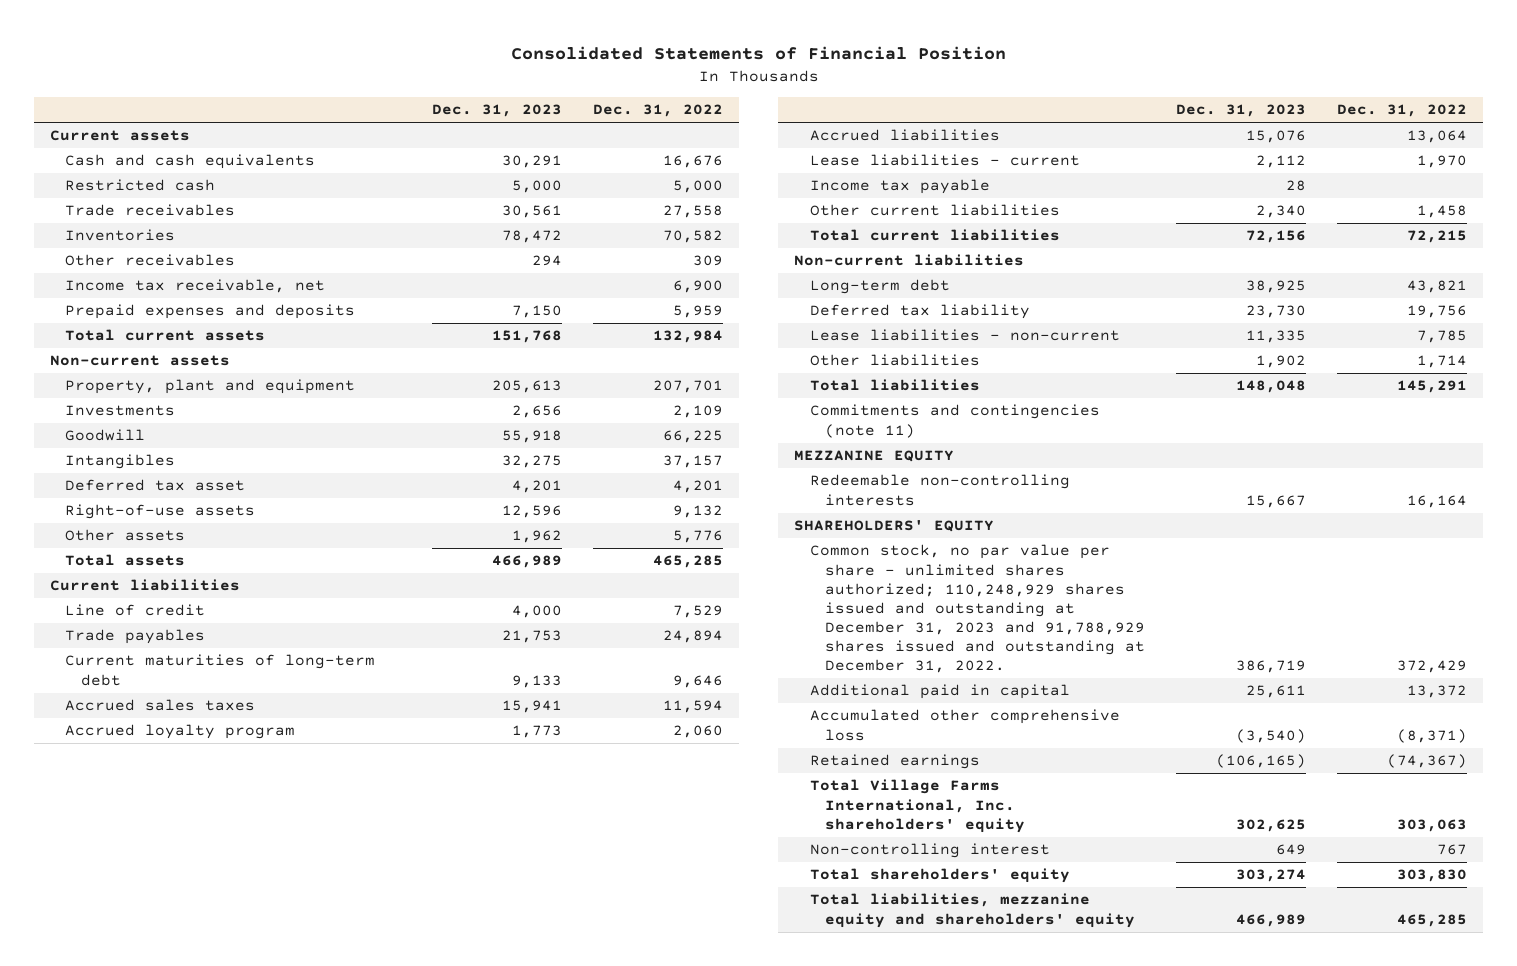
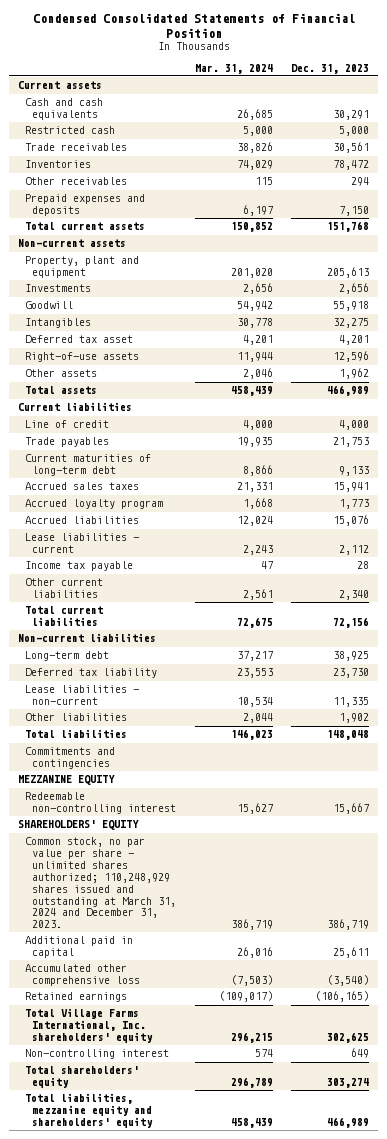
[510,46,1006,61] Consolidated Statements of Financial Position -> [32,13,355,38] Condensed Consolidated Statements of Financial Position
[593,104,724,118] Dec. 31, 2022 -> none
none -> [194,63,273,74] Mar. 31, 2024
[65,279,326,294] Income tax receivable, net -> none
[809,404,1100,438] Commitments and contingencies (note 11) -> [25,747,116,770] Commitments and contingencies
[809,474,1070,506] Redeemable non-controlling interests -> [25,792,177,815] Redeemable non-controlling interest
[809,544,1146,673] Common stock, no par value per share - unlimited shares authorized; 110,248,929 shares issued and outstanding at December 31, 2023 and 91,788,929 shares issued and outstanding at December 31, 2022. -> [25,837,177,929] Common stock, no par value per share - unlimited shares authorized; 110,248,929 shares issued and outstanding at March 31, 2024 and December 31, 2023.

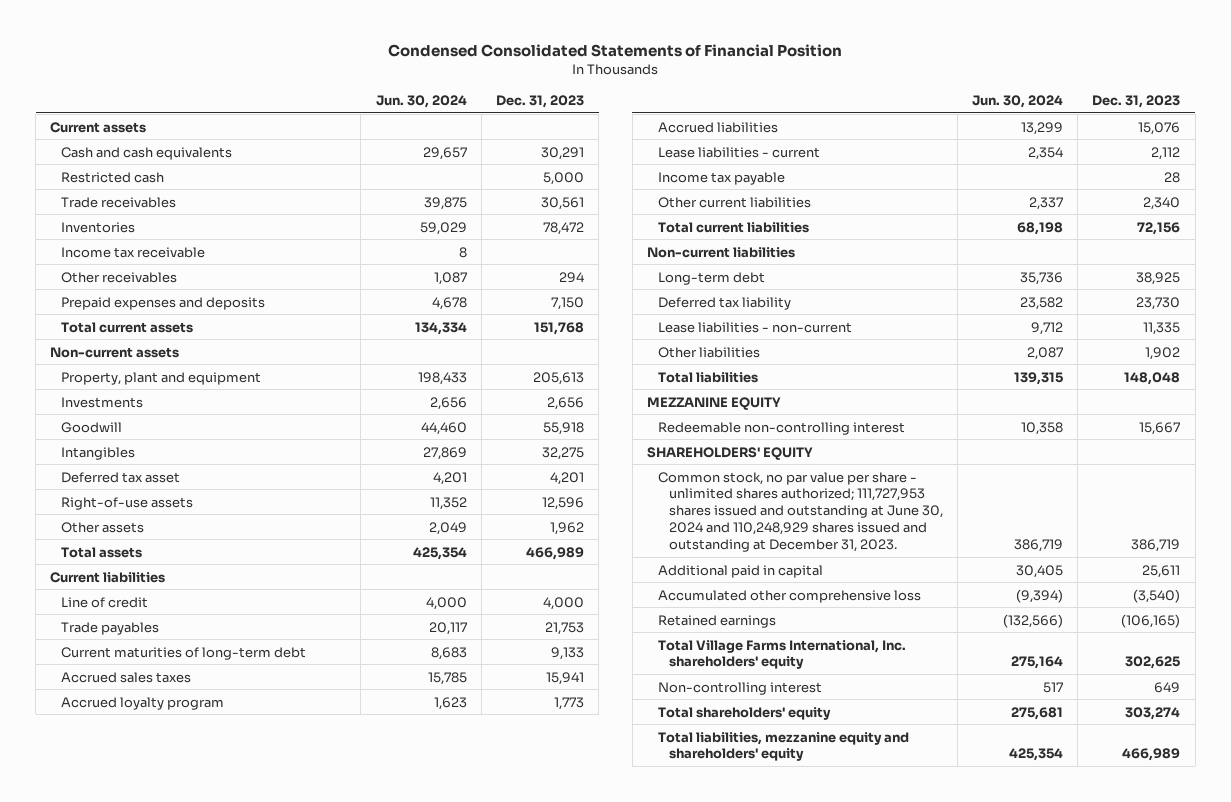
[194,63,273,74] Mar. 31, 2024 -> none
none -> [375,94,467,108] Jun. 30, 2024
none -> [61,246,206,258] Income tax receivable
[25,747,116,770] Commitments and contingencies -> none
[25,837,177,929] Common stock, no par value per share - unlimited shares authorized; 110,248,929 shares issued and outstanding at March 31, 2024 and December 31, 2023. -> [657,471,943,552] Common stock, no par value per share - unlimited shares authorized; 111,727,953 shares issued and outstanding at June 30, 2024 and 110,248,929 shares issued and outstanding at December 31, 2023.

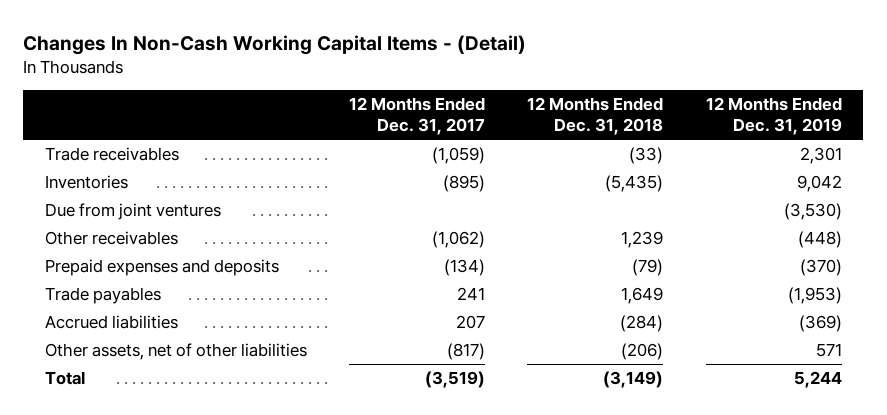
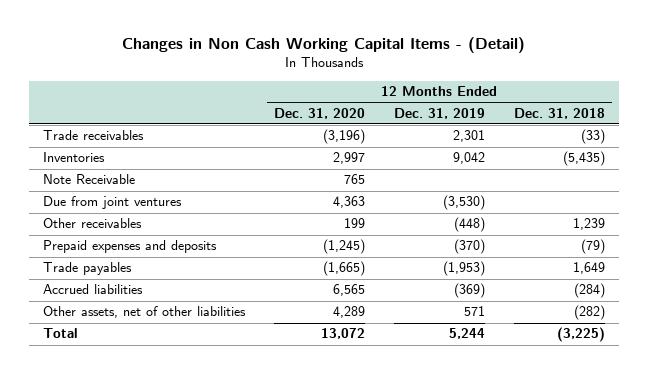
[23,34,527,55] Changes In Non-Cash Working Capital Items - (Detail) -> [121,37,525,54] Changes in Non Cash Working Capital Items - (Detail)
[349,97,486,136] 12 Months Ended Dec. 31, 2017 -> none
none -> [273,107,365,119] Dec. 31, 2020
none -> [43,174,136,185] Note Receivable
[621,343,664,361] (206) -> [573,305,605,321] (282)
[603,371,664,389] (3,149) -> [556,327,605,343] (3,225)

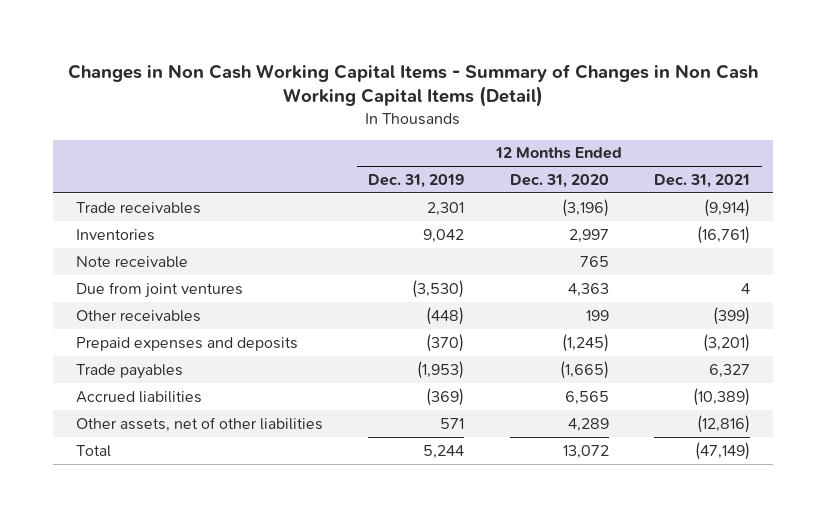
[121,37,525,54] Changes in Non Cash Working Capital Items - (Detail) -> [68,63,759,108] Changes in Non Cash Working Capital Items - Summary of Changes in Non Cash Working Capital Items (Detail)
[513,107,605,119] Dec. 31, 2018 -> none
none -> [654,173,751,188] Dec. 31, 2021
[43,174,136,185] Note Receivable -> [75,255,188,268] Note receivable

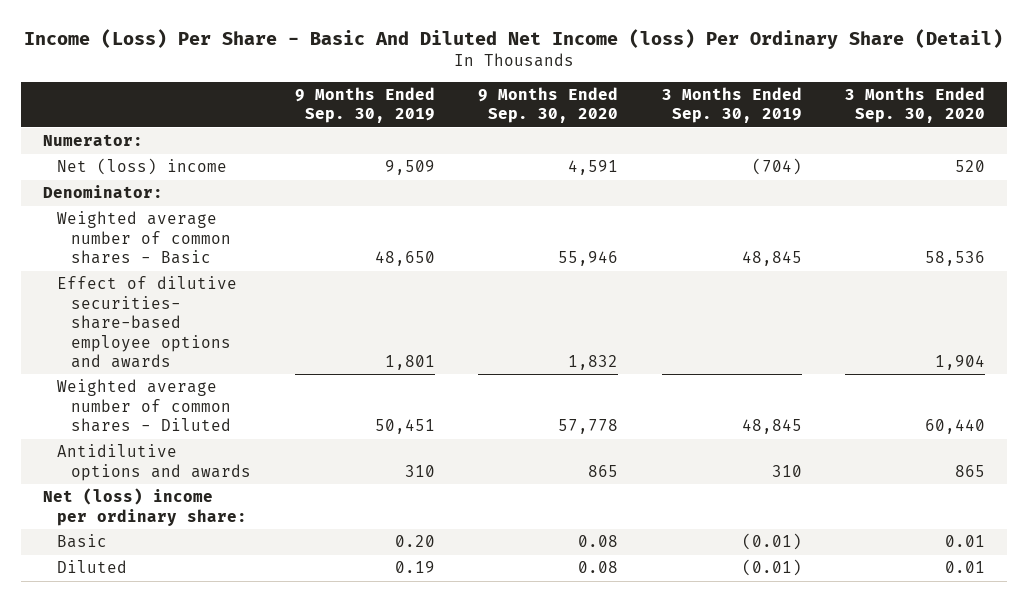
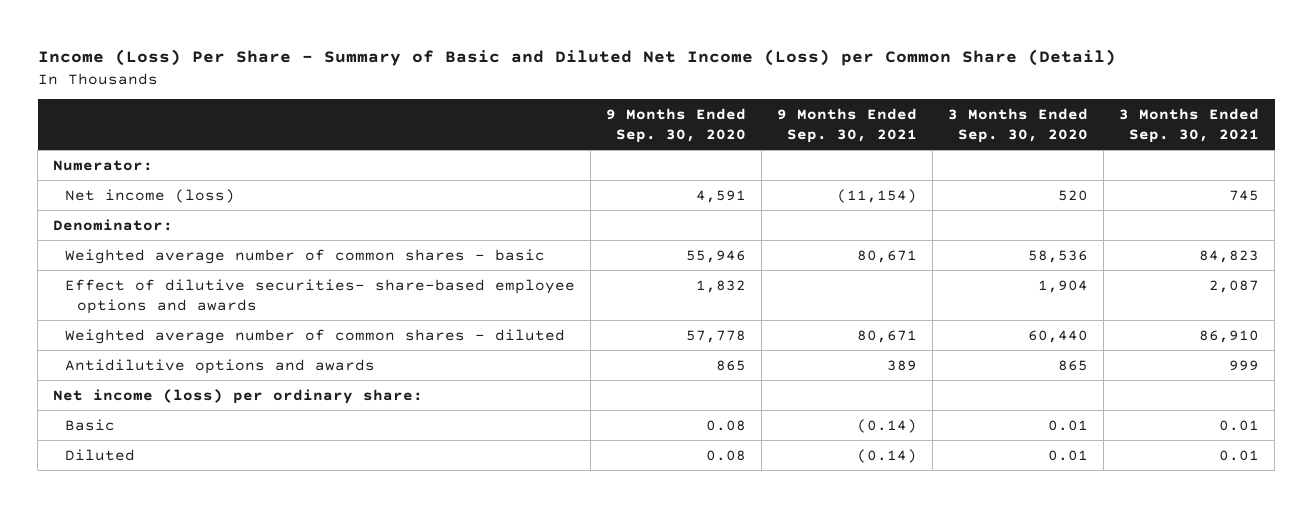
[24,29,1004,50] Income (Loss) Per Share - Basic And Diluted Net Income (loss) Per Ordinary Share (Detail) -> [37,49,1116,67] Income (Loss) Per Share - Summary of Basic and Diluted Net Income (Loss) per Common Share (Detail)
[294,86,435,124] 9 Months Ended Sep. 30, 2019 -> none
[661,86,802,124] 3 Months Ended Sep. 30, 2019 -> none
none -> [777,107,918,144] 9 Months Ended Sep. 30, 2021
none -> [1119,107,1260,144] 3 Months Ended Sep. 30, 2021
[56,158,227,176] Net (loss) income -> [65,188,236,203] Net income (loss)
[56,211,232,265] Weighted average number of common shares - Basic -> [65,248,546,264] Weighted average number of common shares - basic
[56,379,232,433] Weighted average number of common shares - Diluted -> [65,328,566,344] Weighted average number of common shares - diluted
[42,488,247,526] Net (loss) income per ordinary share: -> [53,388,424,404] Net income (loss) per ordinary share:

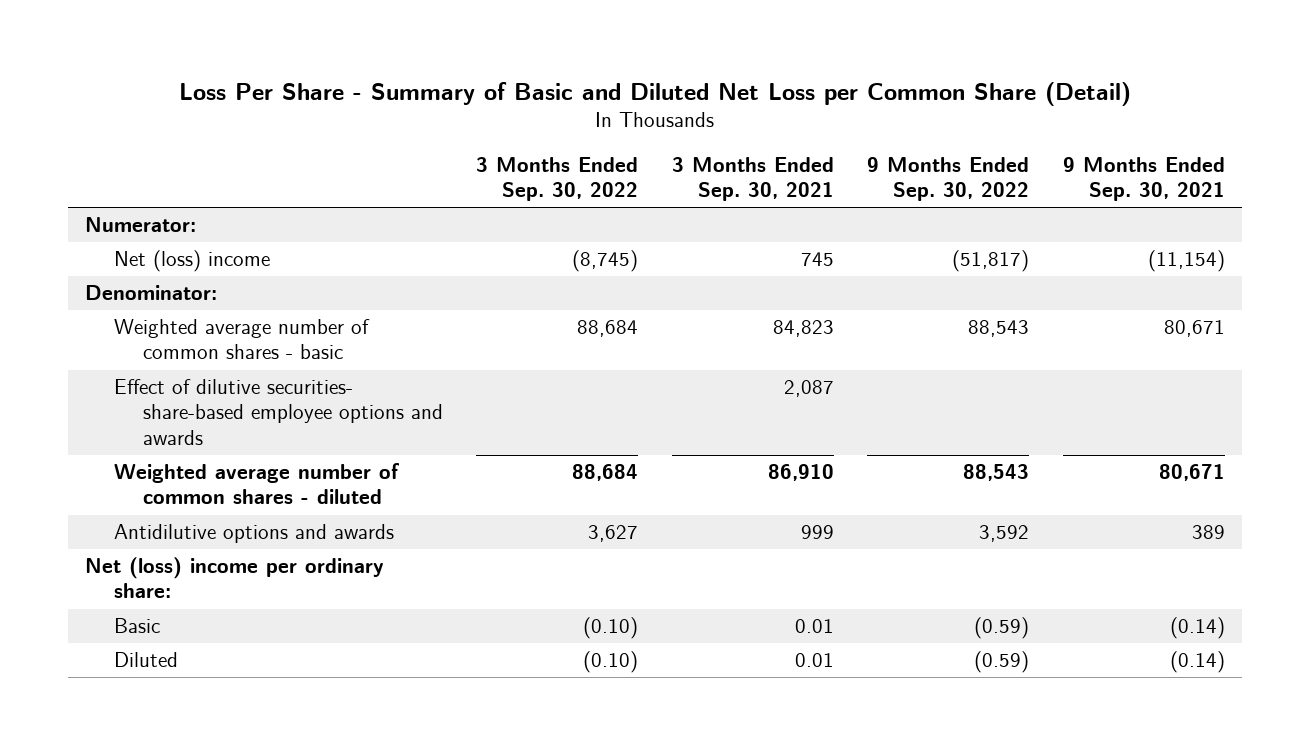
[37,49,1116,67] Income (Loss) Per Share - Summary of Basic and Diluted Net Income (Loss) per Common Share (Detail) -> [178,81,1131,106] Loss Per Share - Summary of Basic and Diluted Net Loss per Common Share (Detail)
[606,107,747,144] 9 Months Ended Sep. 30, 2020 -> none
[948,107,1089,144] 3 Months Ended Sep. 30, 2020 -> none
none -> [476,157,639,202] 3 Months Ended Sep. 30, 2022
none -> [867,157,1030,202] 9 Months Ended Sep. 30, 2022
[65,188,236,203] Net income (loss) -> [113,250,270,273] Net (loss) income
[53,388,424,404] Net income (loss) per ordinary share: -> [84,557,384,599] Net (loss) income per ordinary share:

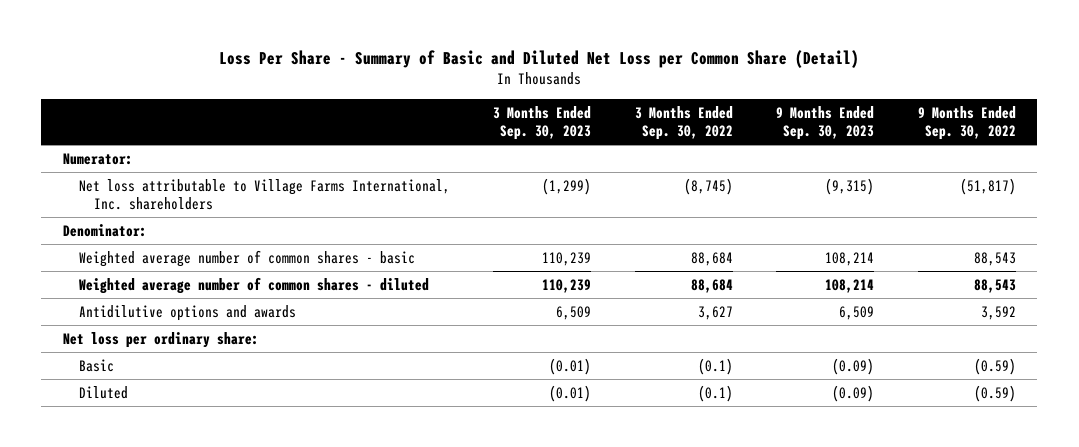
[671,157,834,202] 3 Months Ended Sep. 30, 2021 -> none
[1063,157,1226,202] 9 Months Ended Sep. 30, 2021 -> none
none -> [493,105,592,140] 3 Months Ended Sep. 30, 2023
none -> [776,105,875,140] 9 Months Ended Sep. 30, 2023
[113,250,270,273] Net (loss) income -> [78,178,450,210] Net loss attributable to Village Farms International, Inc. shareholders
[113,379,443,445] Effect of dilutive securities- share-based employee options and awards -> none
[84,557,384,599] Net (loss) income per ordinary share: -> [63,331,260,348] Net loss per ordinary share:
[583,617,639,640] (0.10) -> [697,357,733,375] (0.1)
[583,651,639,674] (0.10) -> [697,384,733,402] (0.1)

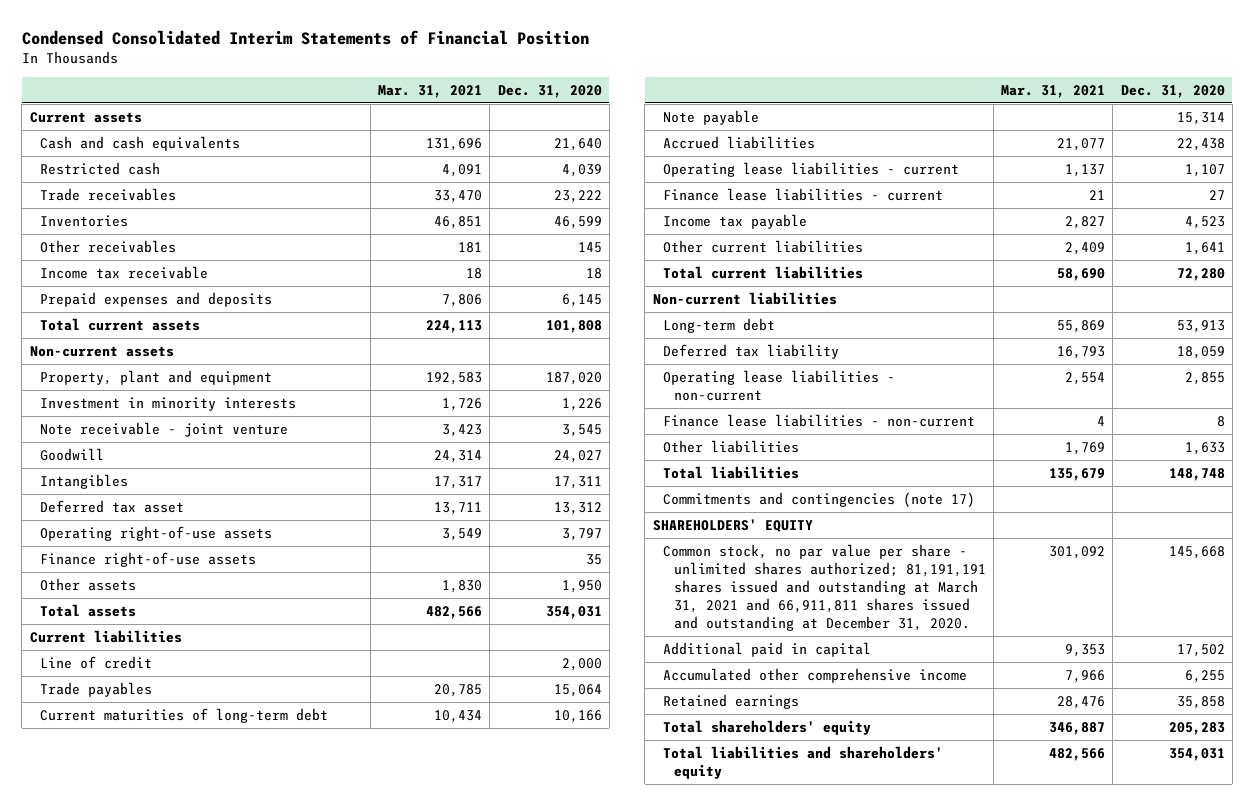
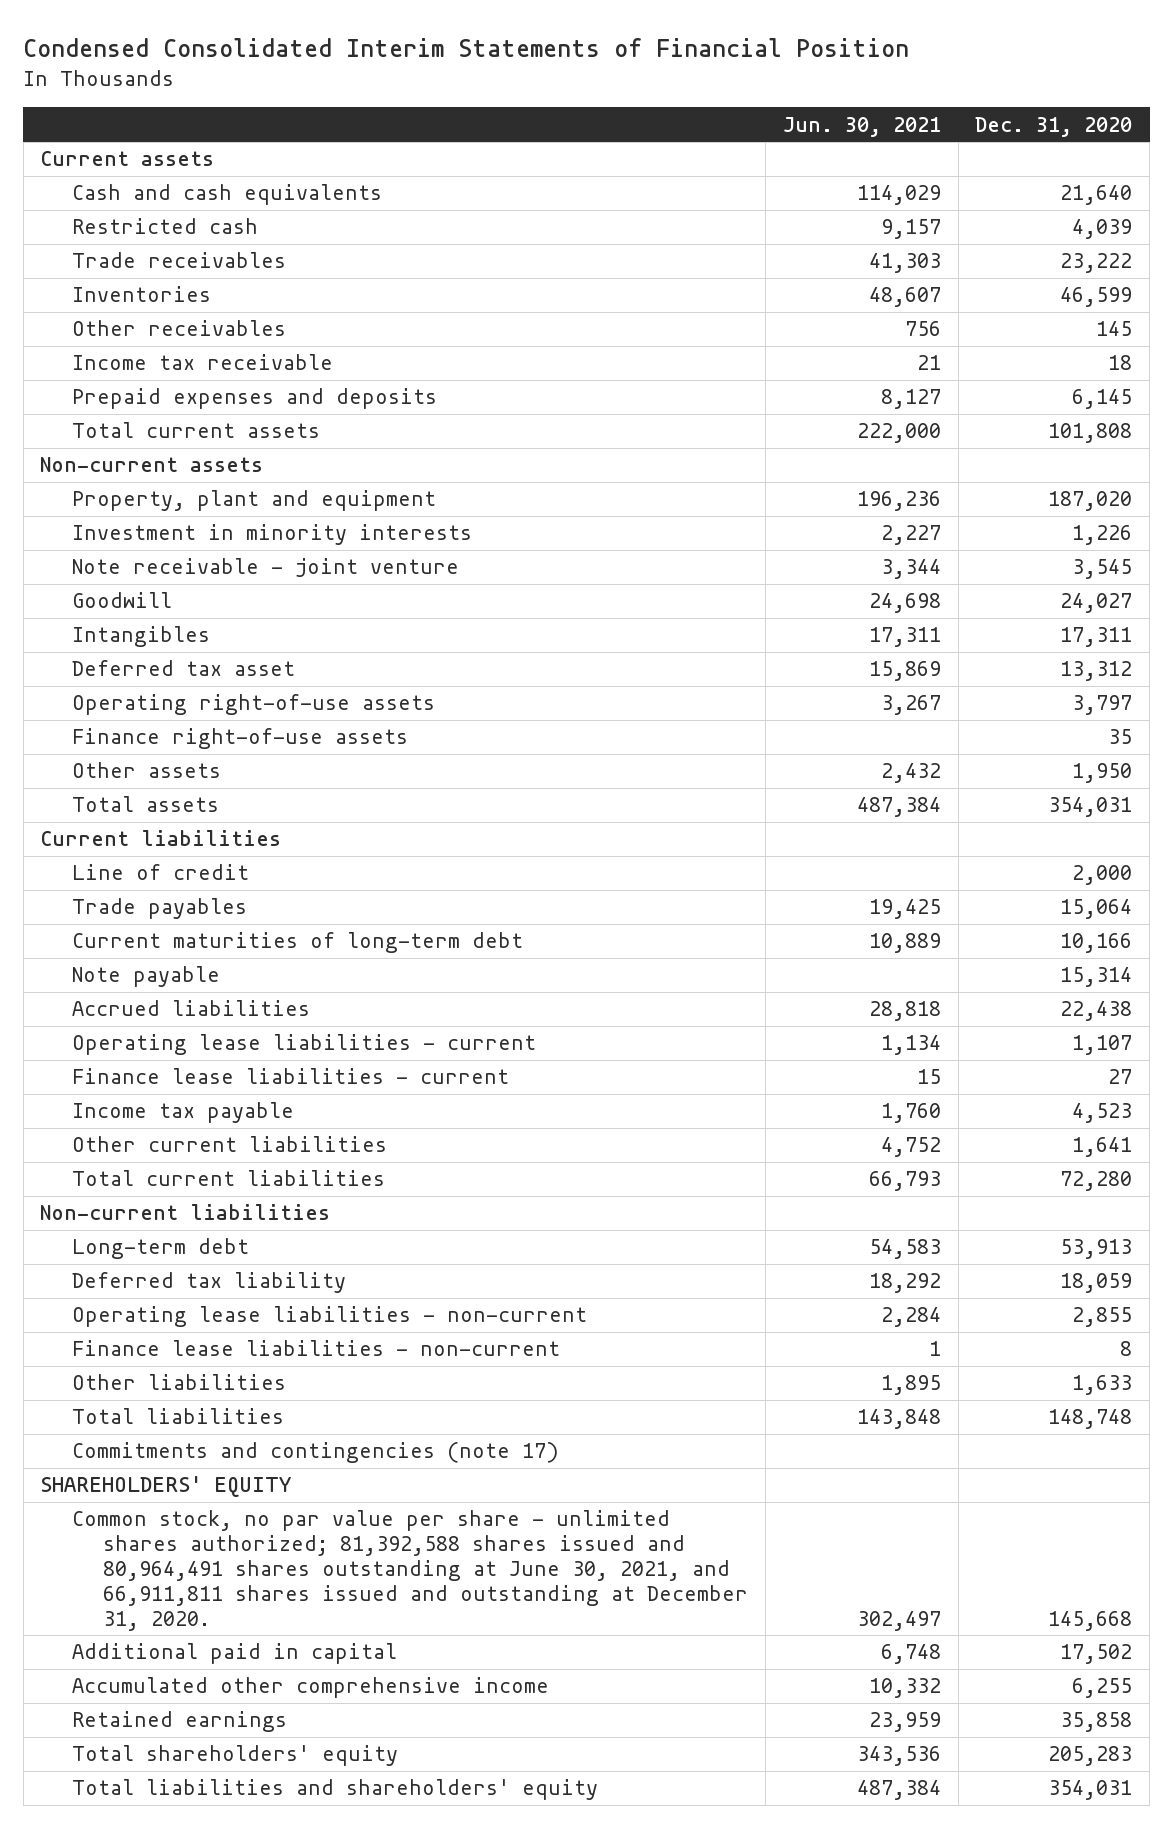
[378,84,483,98] Mar. 31, 2021 -> none
none -> [782,116,941,137] Jun. 30, 2021
[663,543,986,631] Common stock, no par value per share - unlimited shares authorized; 81,191,191 shares issued and outstanding at March 31, 2021 and 66,911,811 shares issued and outstanding at December 31, 2020. -> [71,1510,749,1631] Common stock, no par value per share - unlimited shares authorized; 81,392,588 shares issued and 80,964,491 shares outstanding at June 30, 2021, and 66,911,811 shares issued and outstanding at December 31, 2020.

